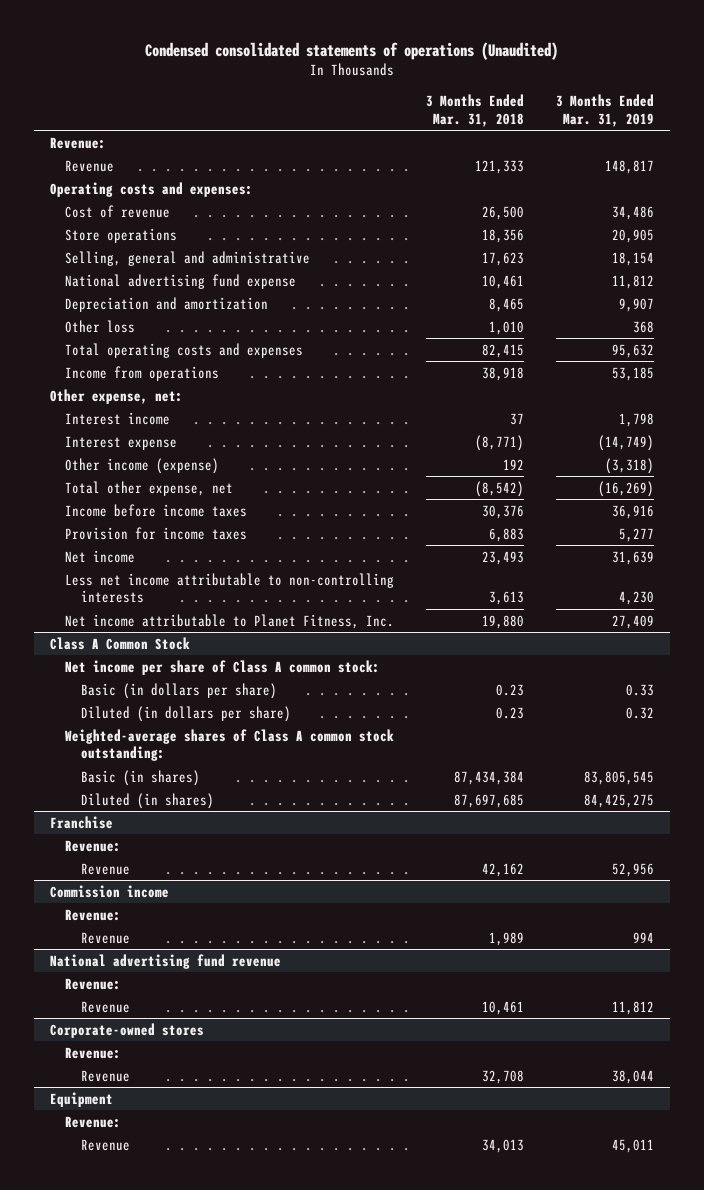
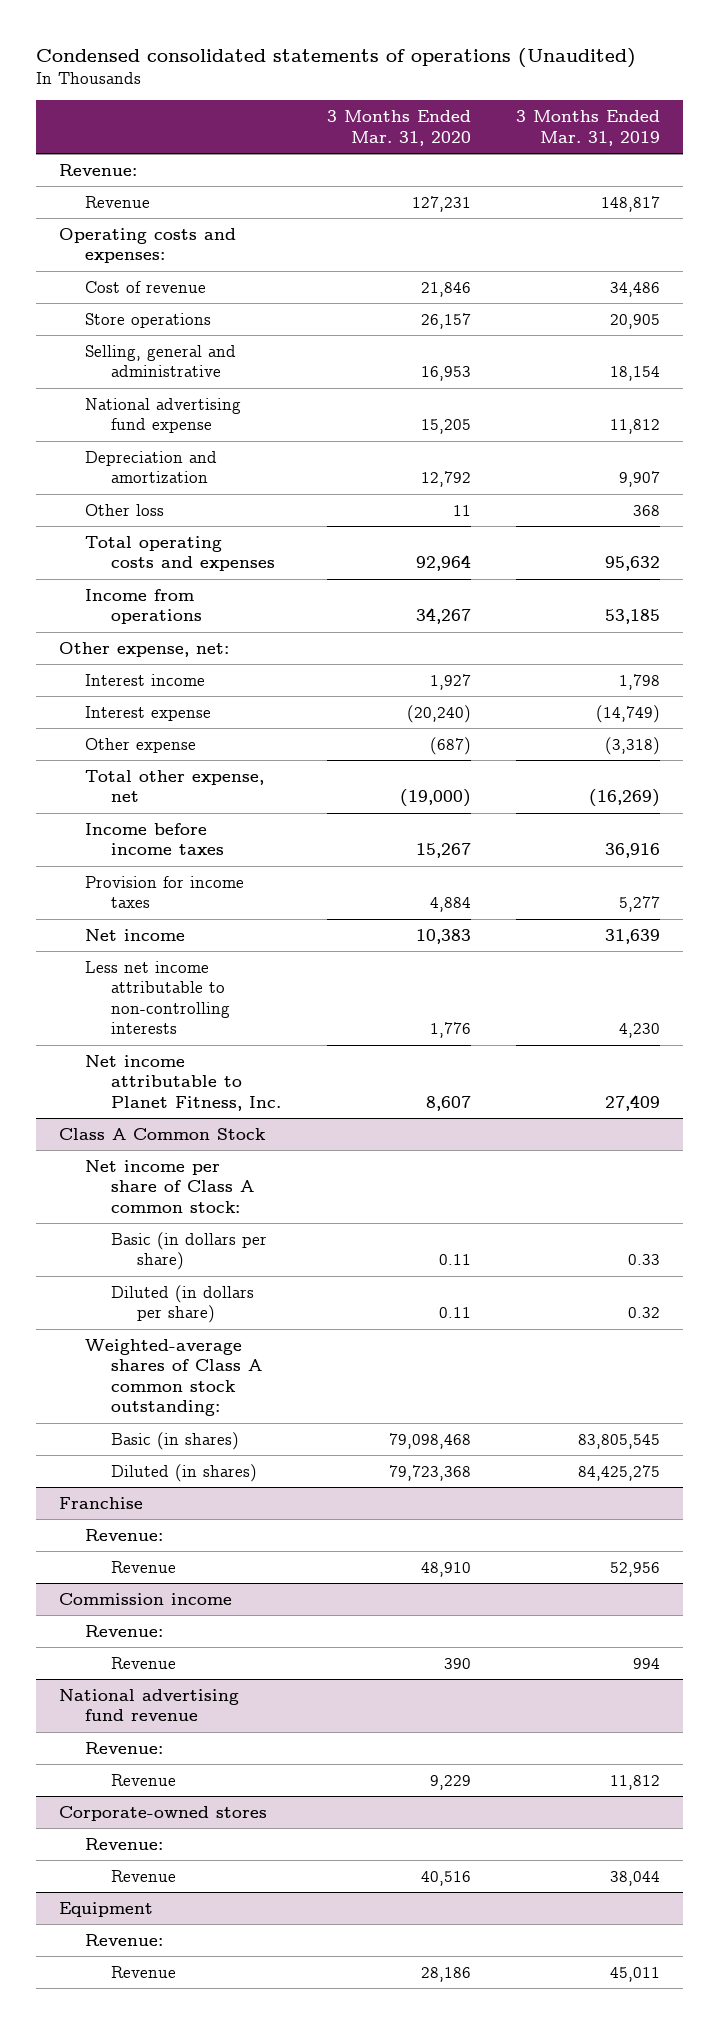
[426,94,525,127] 3 Months Ended Mar. 31, 2018 -> none
none -> [326,110,471,146] 3 Months Ended Mar. 31, 2020
[65,457,220,474] Other income (expense) -> [85,737,197,753] Other expense

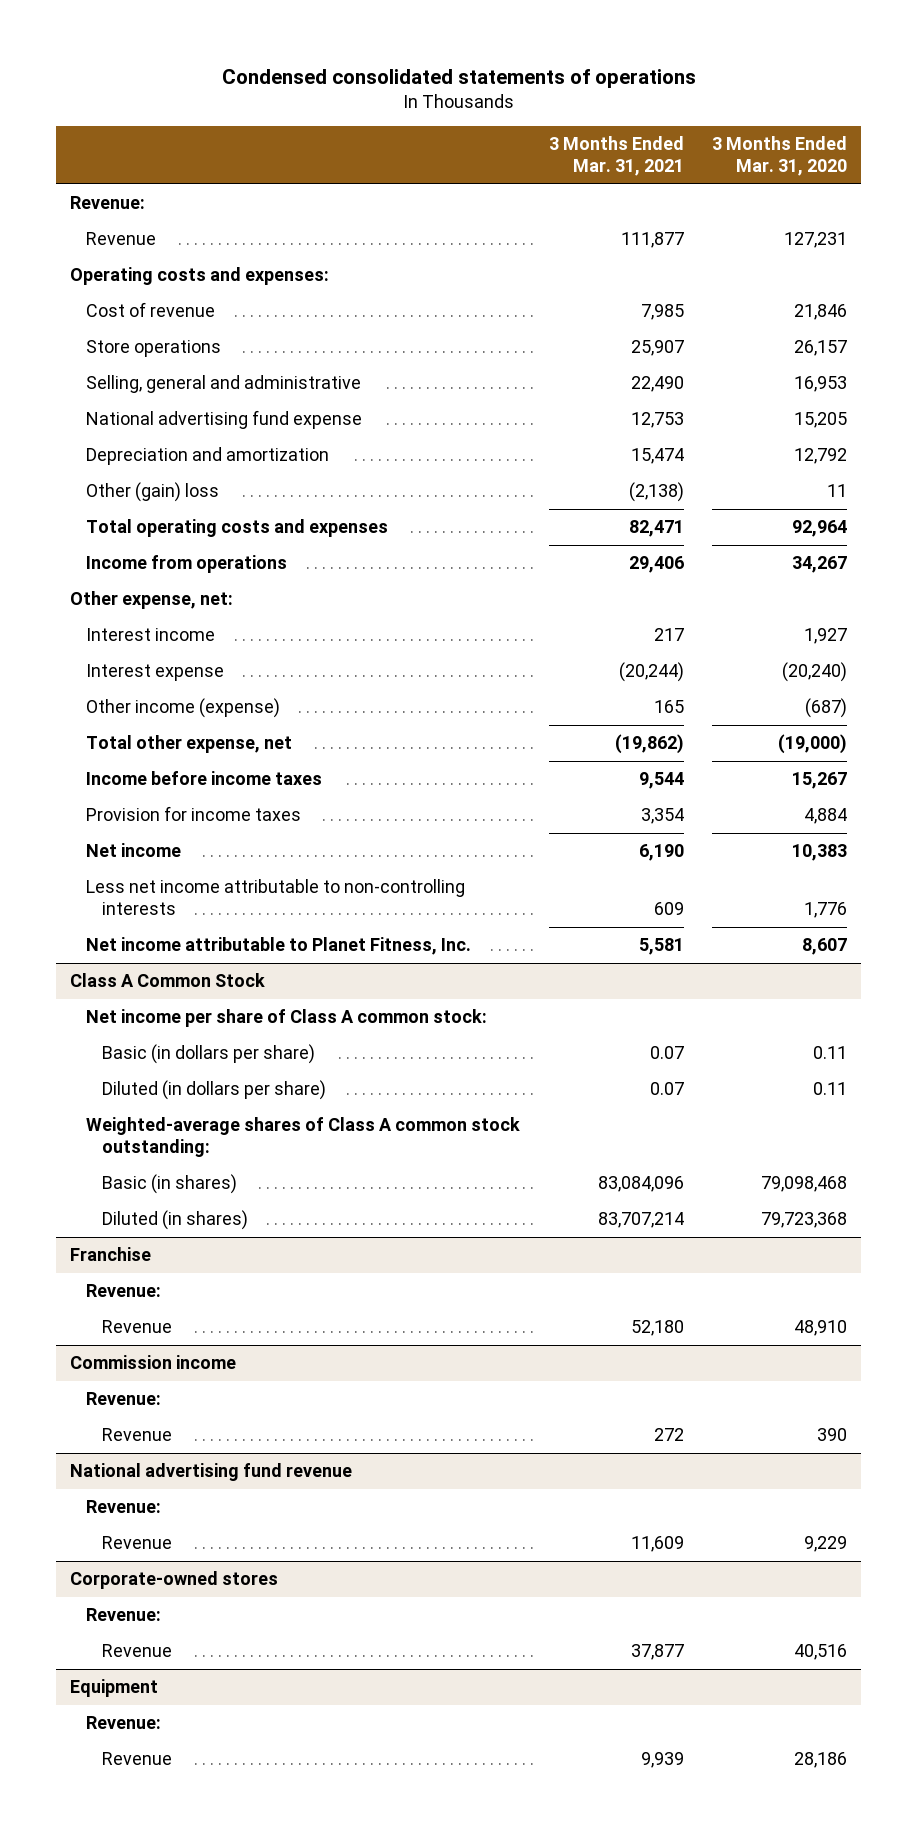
[36,47,637,68] Condensed consolidated statements of operations (Unaudited) -> [221,68,696,88] Condensed consolidated statements of operations
[516,110,661,146] 3 Months Ended Mar. 31, 2019 -> none
none -> [548,136,684,177] 3 Months Ended Mar. 31, 2021
[85,503,165,516] Other loss -> [86,482,220,503] Other (gain) loss
[85,737,197,753] Other expense -> [86,698,281,719] Other income (expense)

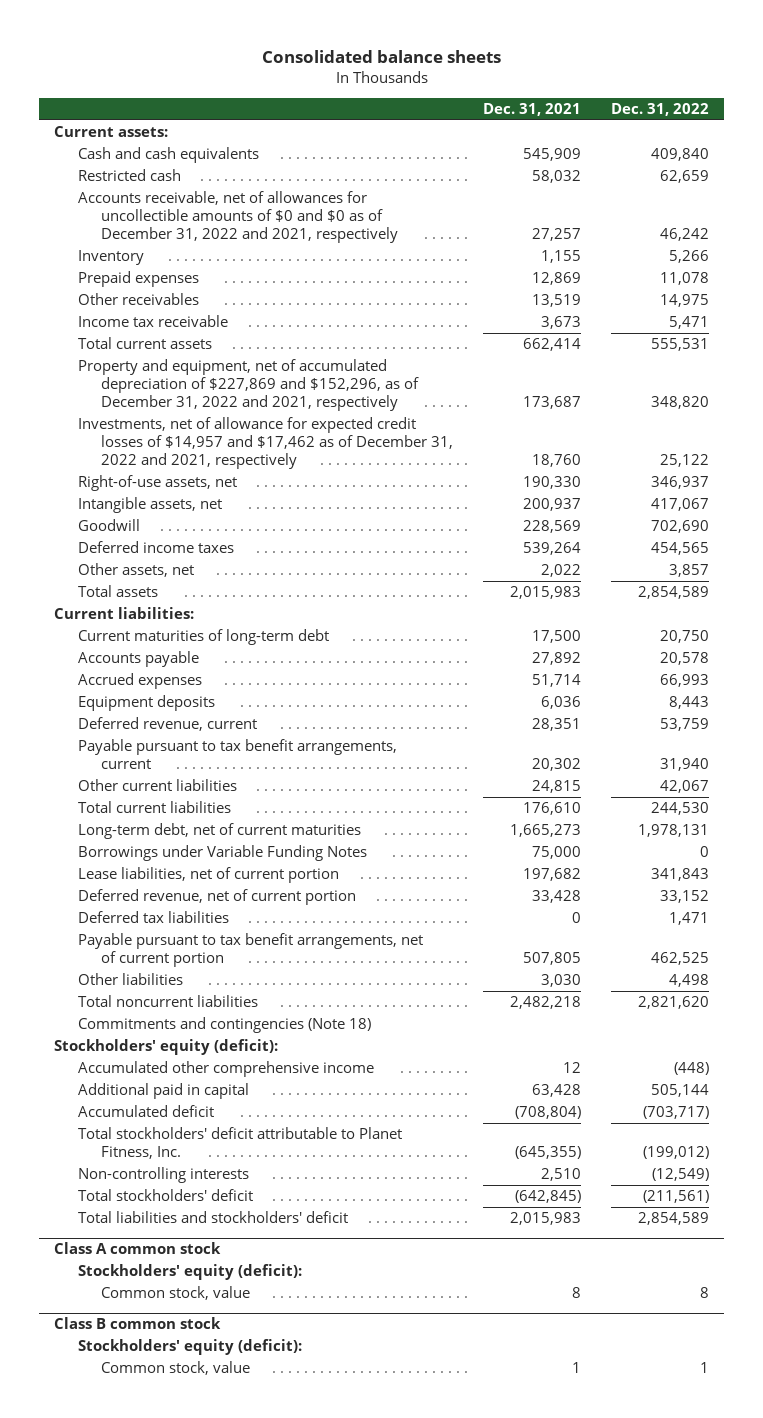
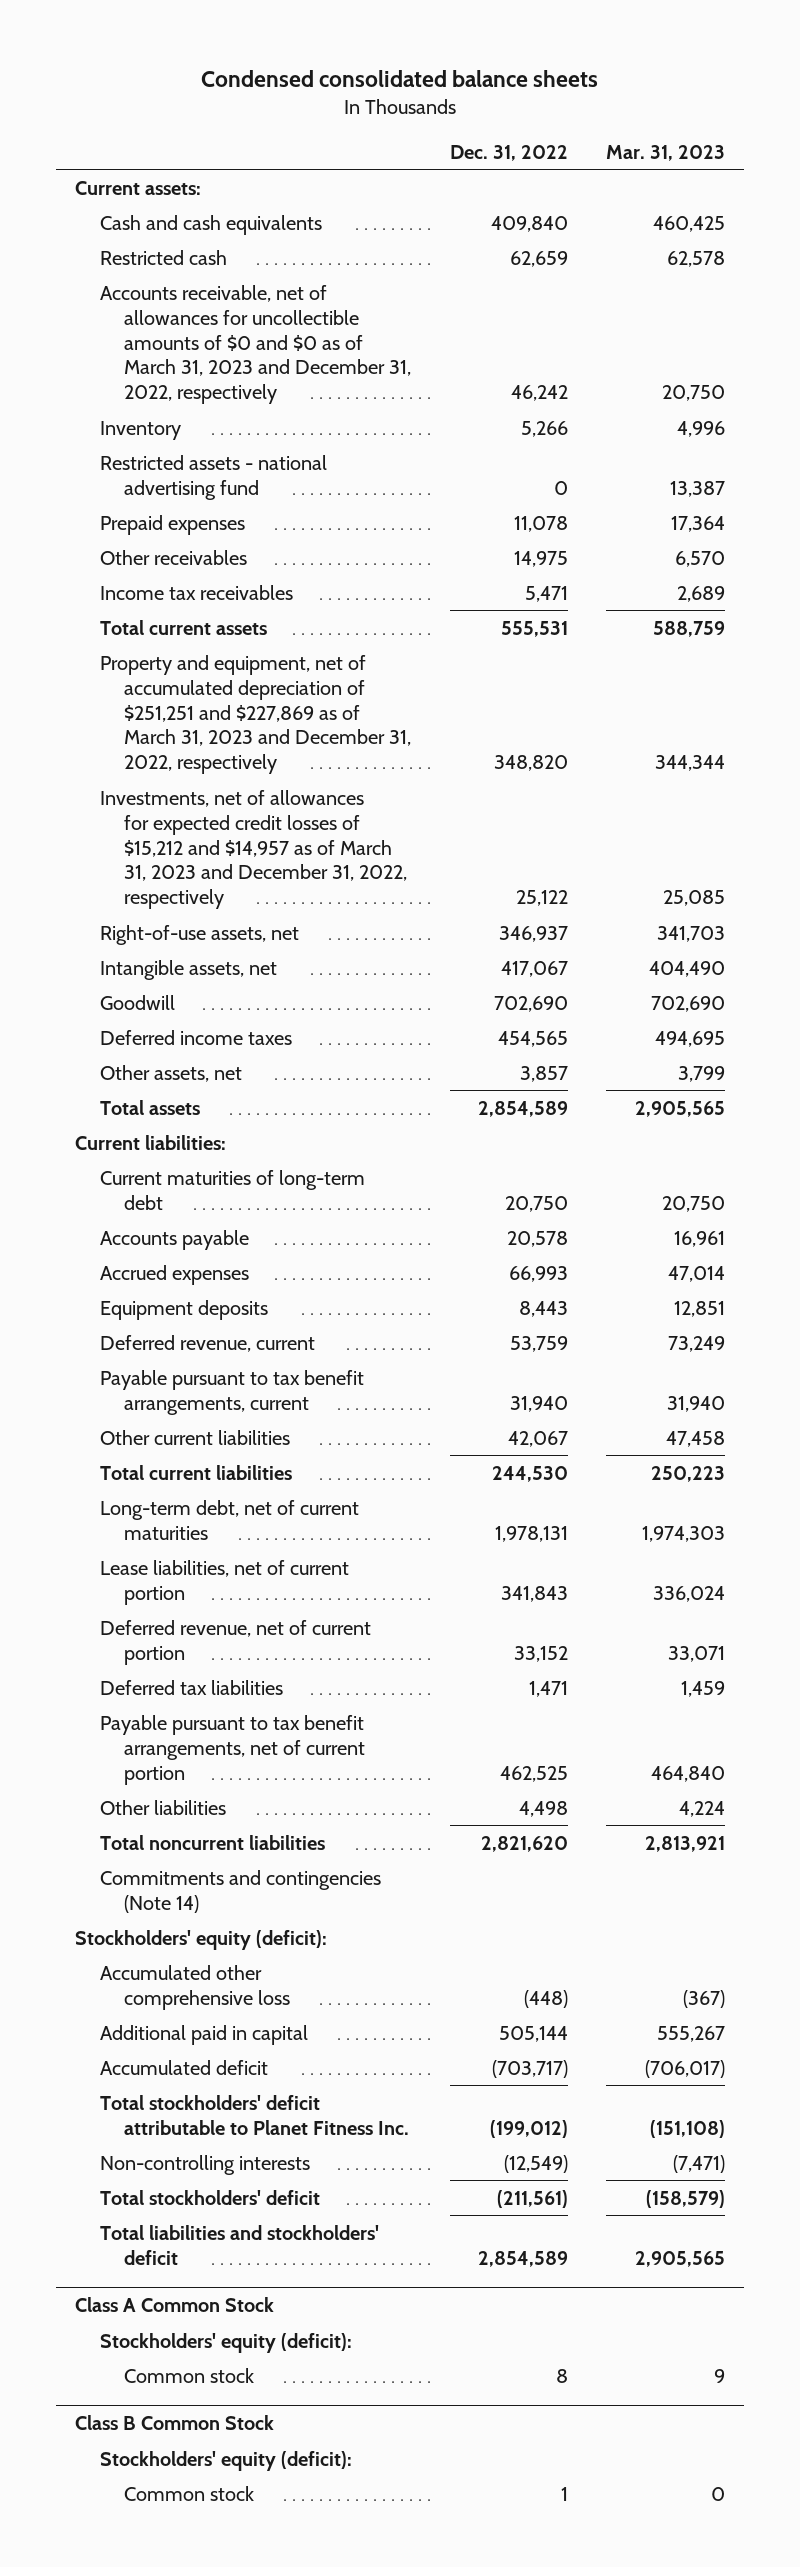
[261,49,501,63] Consolidated balance sheets -> [201,70,599,88] Condensed consolidated balance sheets
[482,103,581,117] Dec. 31, 2021 -> none
none -> [606,144,726,161] Mar. 31, 2023
[77,191,398,244] Accounts receivable, net of allowances for uncollectible amounts of $0 and $0 as of December 31, 2022 and 2021, respectively -> [99,284,412,405] Accounts receivable, net of allowances for uncollectible amounts of $0 and $0 as of March 31, 2023 and December 31, 2022, respectively
none -> [99,454,327,500] Restricted assets - national advertising fund
[77,315,228,328] Income tax receivable -> [99,584,293,600] Income tax receivables
[77,359,419,412] Property and equipment, net of accumulated depreciation of $227,869 and $152,296, as of December 31, 2022 and 2021, respectively -> [99,654,412,775] Property and equipment, net of accumulated depreciation of $251,251 and $227,869 as of March 31, 2023 and December 31, 2022, respectively
[77,417,453,470] Investments, net of allowance for expected credit losses of $14,957 and $17,462 as of December 31, 2022 and 2021, respectively -> [99,789,408,910] Investments, net of allowances for expected credit losses of $15,212 and $14,957 as of March 31, 2023 and December 31, 2022, respectively
[77,845,367,862] Borrowings under Variable Funding Notes -> none
[77,1017,371,1034] Commitments and contingencies (Note 18) -> [99,1869,381,1913] Commitments and contingencies (Note 14)
[77,1061,374,1078] Accumulated other comprehensive income -> [99,1964,291,2010] Accumulated other comprehensive loss
[77,1127,402,1160] Total stockholders' deficit attributable to Planet Fitness, Inc. -> [99,2094,410,2135] Total stockholders' deficit attributable to Planet Fitness Inc.
[54,1242,222,1255] Class A common stock -> [75,2297,275,2313] Class A Common Stock
[100,1286,250,1301] Common stock, value -> [124,2367,255,2383] Common stock
[54,1317,222,1330] Class B common stock -> [75,2415,275,2431] Class B Common Stock
[100,1361,250,1376] Common stock, value -> [124,2485,255,2501] Common stock

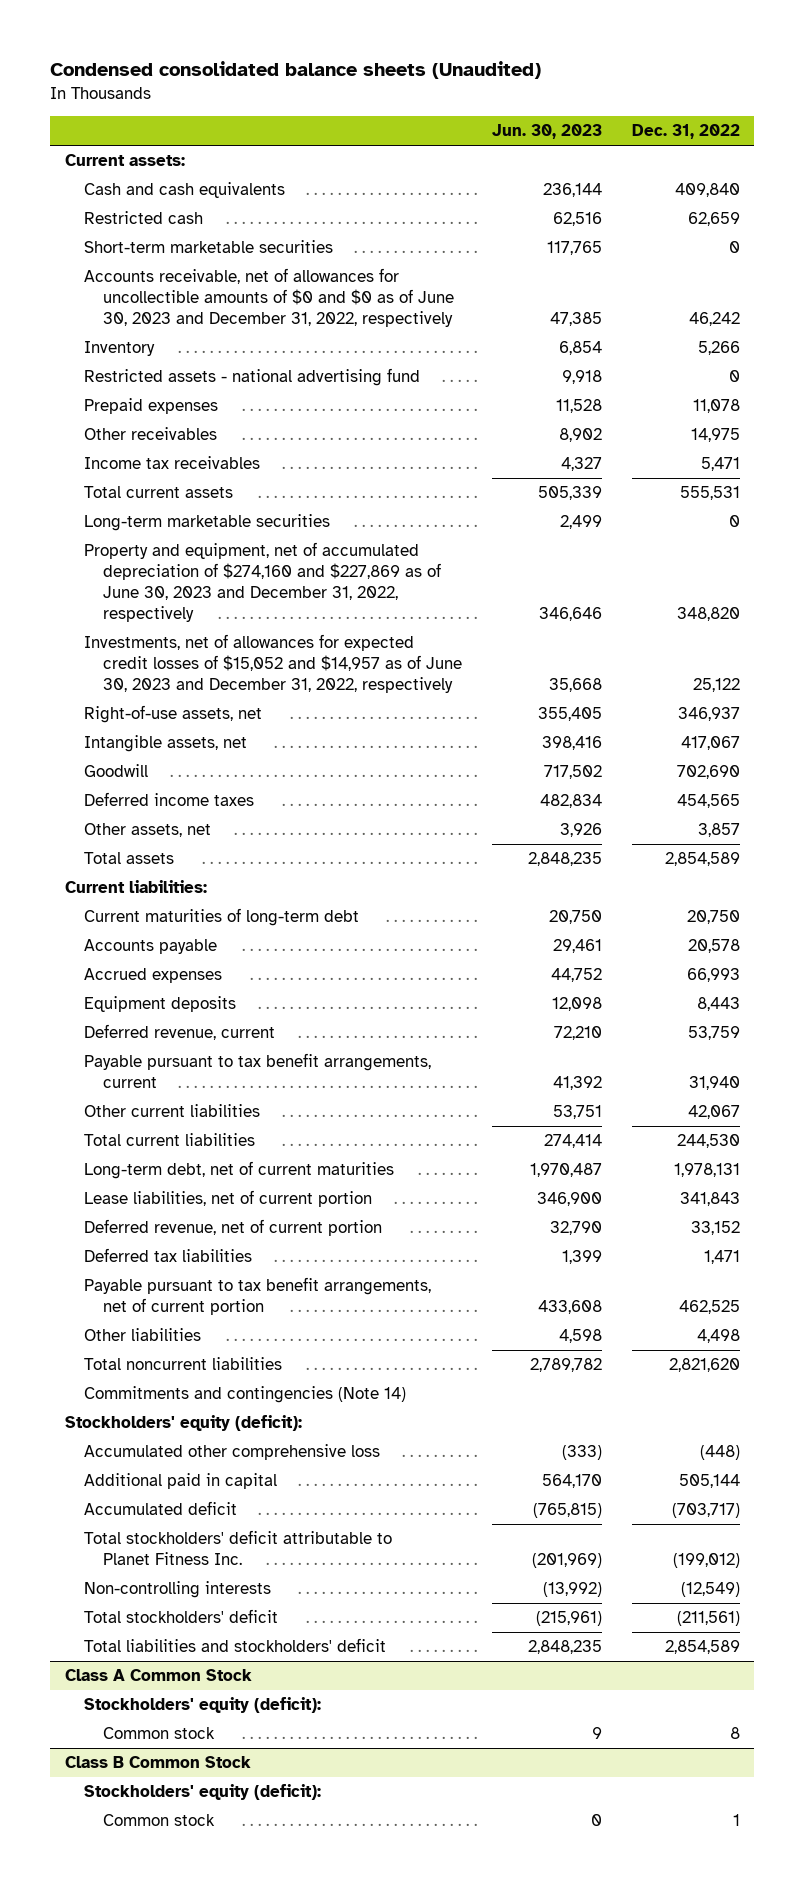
[201,70,599,88] Condensed consolidated balance sheets -> [50,61,542,80] Condensed consolidated balance sheets (Unaudited)
[606,144,726,161] Mar. 31, 2023 -> none
none -> [491,124,602,140] Jun. 30, 2023
none -> [84,240,334,254] Short-term marketable securities
[99,284,412,405] Accounts receivable, net of allowances for uncollectible amounts of $0 and $0 as of March 31, 2023 and December 31, 2022, respectively -> [84,268,455,328] Accounts receivable, net of allowances for uncollectible amounts of $0 and $0 as of June 30, 2023 and December 31, 2022, respectively
none -> [84,514,331,532] Long-term marketable securities
[99,654,412,775] Property and equipment, net of accumulated depreciation of $251,251 and $227,869 as of March 31, 2023 and December 31, 2022, respectively -> [84,542,442,623] Property and equipment, net of accumulated depreciation of $274,160 and $227,869 as of June 30, 2023 and December 31, 2022, respectively
[99,789,408,910] Investments, net of allowances for expected credit losses of $15,212 and $14,957 as of March 31, 2023 and December 31, 2022, respectively -> [84,634,463,694] Investments, net of allowances for expected credit losses of $15,052 and $14,957 as of June 30, 2023 and December 31, 2022, respectively

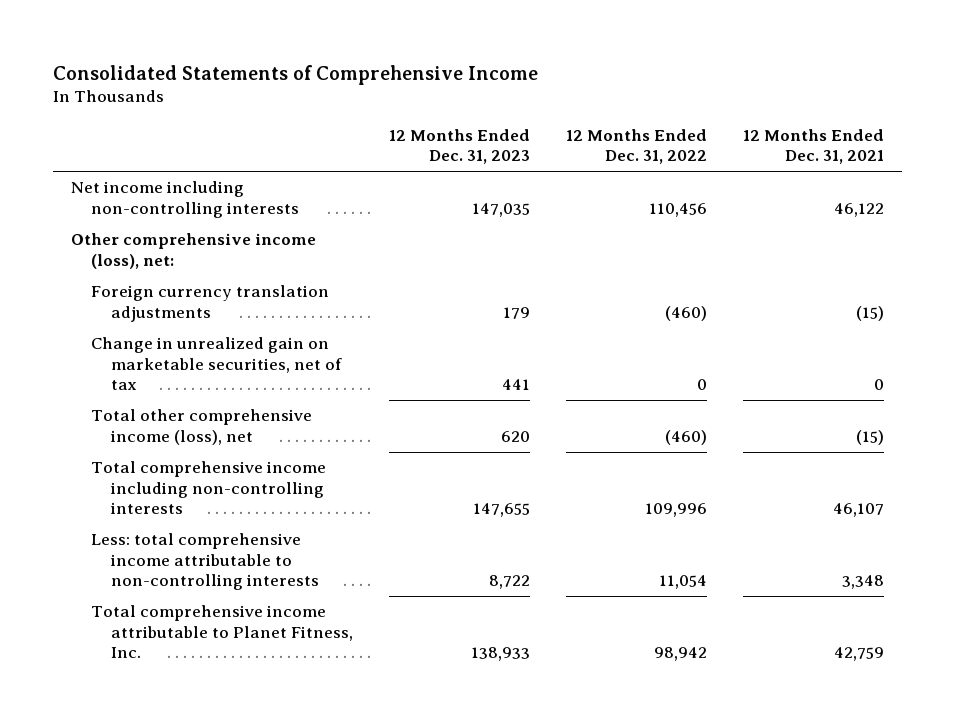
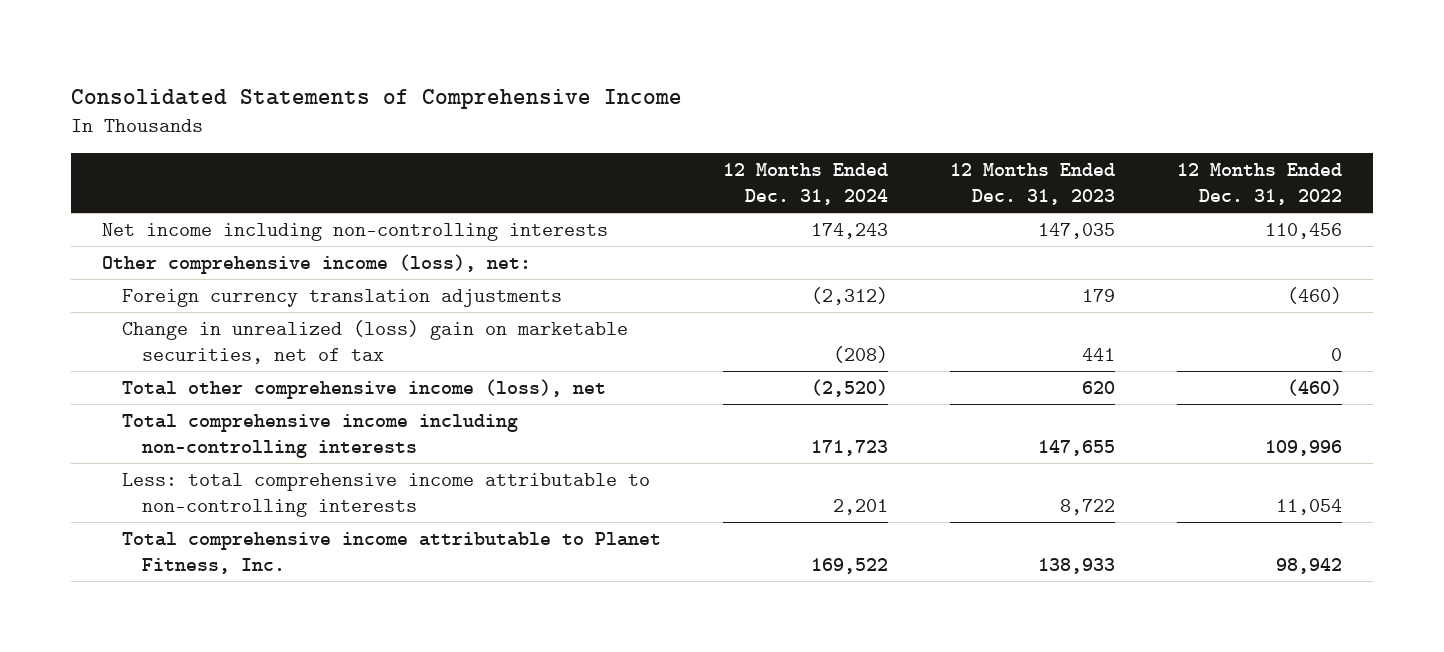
[742,128,884,165] 12 Months Ended Dec. 31, 2021 -> none
none -> [723,162,889,205] 12 Months Ended Dec. 31, 2024
[91,337,342,391] Change in unrealized gain on marketable securities, net of tax -> [122,319,629,365] Change in unrealized (loss) gain on marketable securities, net of tax

